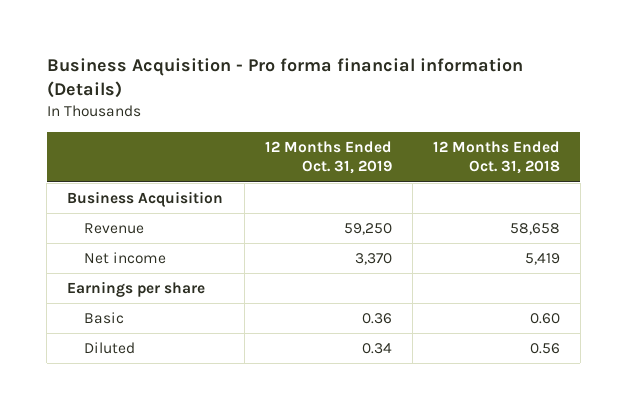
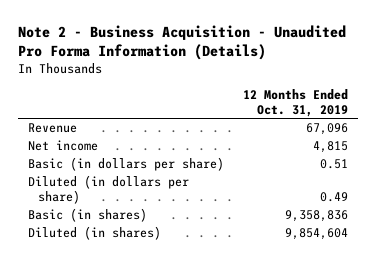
[46,58,523,99] Business Acquisition - Pro forma financial information (Details) -> [17,24,346,61] Note 2 - Business Acquisition - Unaudited Pro Forma Information (Details)
[432,140,560,175] 12 Months Ended Oct. 31, 2018 -> none
[67,190,224,207] Business Acquisition -> none
[67,280,206,297] Earnings per share -> none
[343,222,392,235] 59,250 -> [306,123,349,136] 67,096
[354,252,392,265] 3,370 -> [313,141,349,154] 4,815
[84,311,125,324] Basic -> [27,157,224,172] Basic (in dollars per share)
[361,312,392,324] 0.36 -> [320,159,349,170] 0.51
[84,341,136,354] Diluted -> [27,175,189,205] Diluted (in dollars per share)
[361,342,392,354] 0.34 -> [320,192,349,203] 0.49
none -> [27,208,147,223] Basic (in shares)
none -> [27,226,161,241] Diluted (in shares)

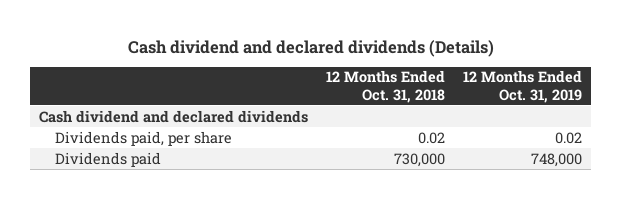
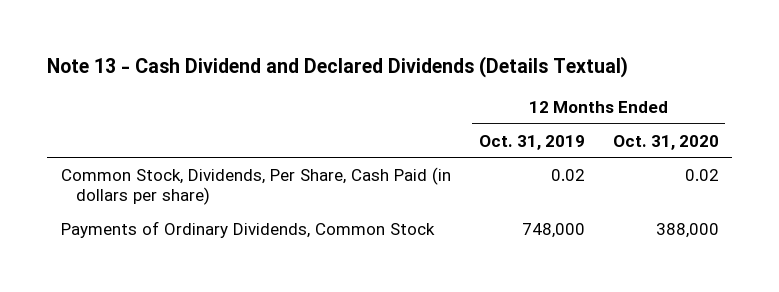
[127,39,494,57] Cash dividend and declared dividends (Details) -> [46,56,628,79] Note 13 - Cash Dividend and Declared Dividends (Details Textual)
[326,70,446,103] 12 Months Ended Oct. 31, 2018 -> none
none -> [612,134,719,150] Oct. 31, 2020
[39,109,309,123] Cash dividend and declared dividends -> none
[54,130,232,146] Dividends paid, per share -> [60,166,451,206] Common Stock, Dividends, Per Share, Cash Paid (in dollars per share)
[54,151,161,167] Dividends paid -> [60,220,435,238] Payments of Ordinary Dividends, Common Stock

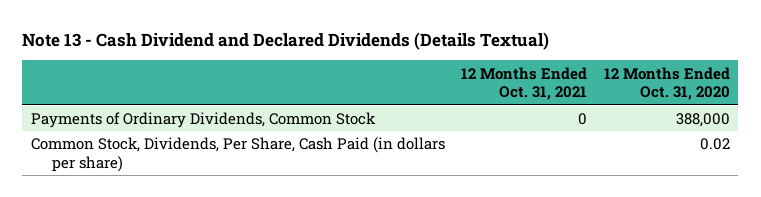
[478,134,585,150] Oct. 31, 2019 -> none
none -> [461,66,588,101] 12 Months Ended Oct. 31, 2021
[60,166,451,206] Common Stock, Dividends, Per Share, Cash Paid (in dollars per share) -> [30,137,445,172] Common Stock, Dividends, Per Share, Cash Paid (in dollars per share)

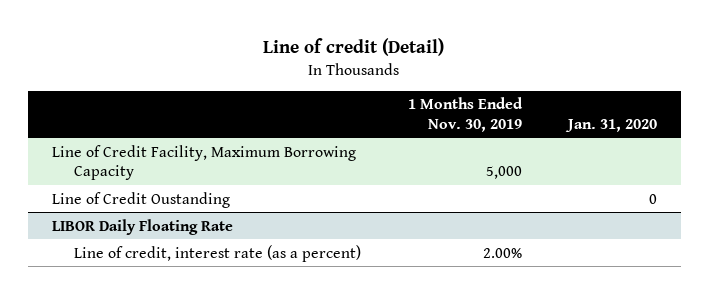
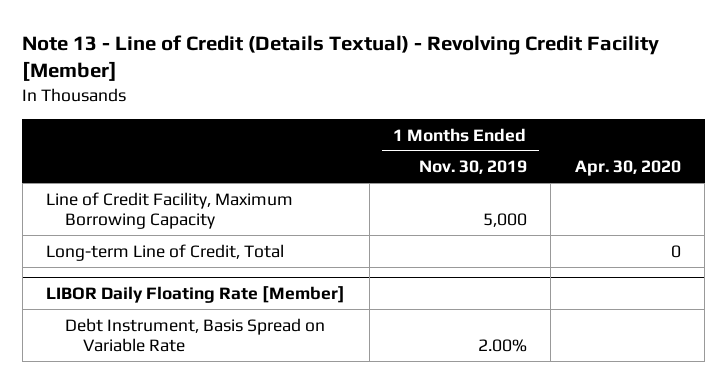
[263,38,445,57] Line of credit (Detail) -> [22,34,660,82] Note 13 - Line of Credit (Details Textual) - Revolving Credit Facility [Member]
[565,118,658,132] Jan. 31, 2020 -> none
none -> [574,160,681,177] Apr. 30, 2020
[51,191,230,208] Line of Credit Oustanding -> [46,243,285,261] Long-term Line of Credit, Total
[51,218,233,235] LIBOR Daily Floating Rate -> [46,285,346,303] LIBOR Daily Floating Rate [Member]
[74,244,362,262] Line of credit, interest rate (as a percent) -> [64,317,325,353] Debt Instrument, Basis Spread on Variable Rate

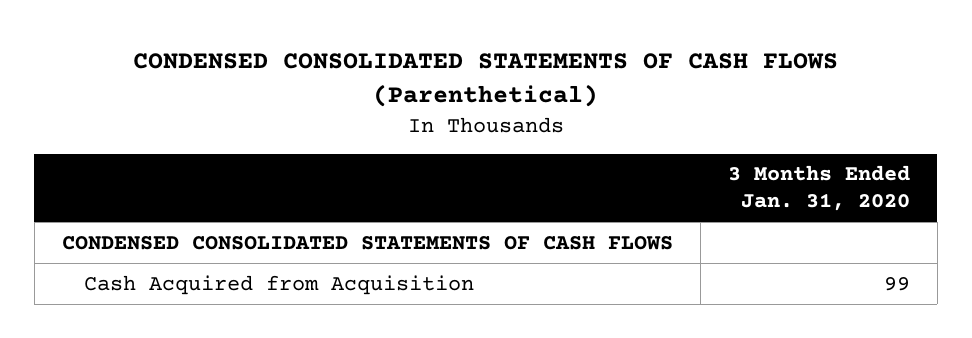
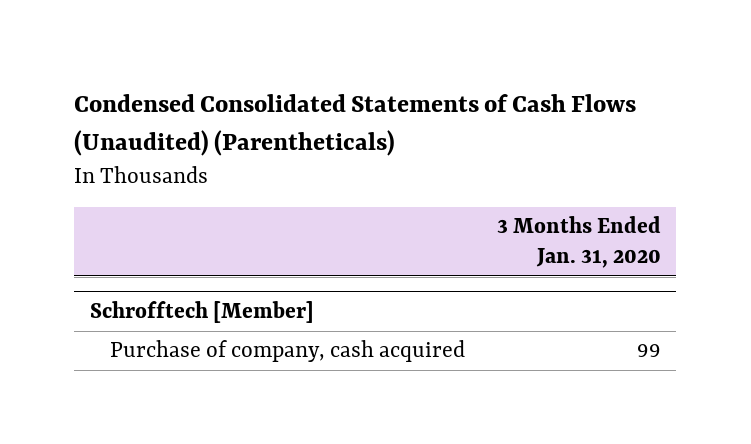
[132,53,838,108] CONDENSED CONSOLIDATED STATEMENTS OF CASH FLOWS (Parenthetical) -> [74,94,637,156] Condensed Consolidated Statements of Cash Flows (Unaudited) (Parentheticals)
[61,235,673,250] CONDENSED CONSOLIDATED STATEMENTS OF CASH FLOWS -> none
none -> [90,301,315,324] Schrofftech [Member]
[83,274,474,295] Cash Acquired from Acquisition -> [110,340,466,363] Purchase of company, cash acquired

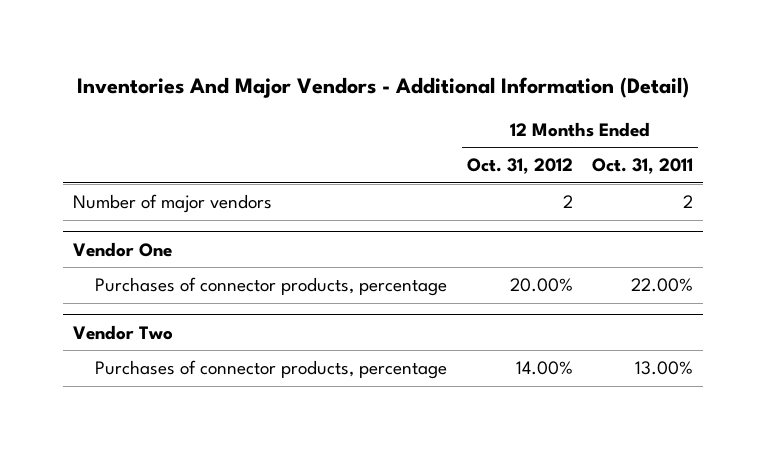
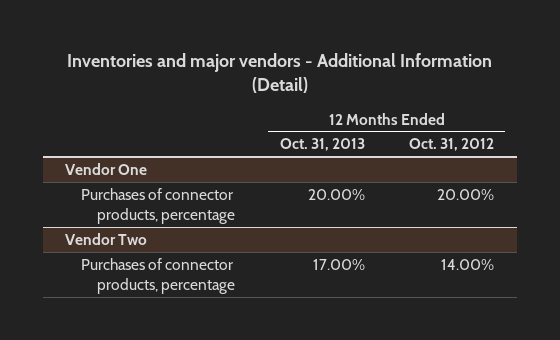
[76,76,689,98] Inventories And Major Vendors - Additional Information (Detail) -> [66,53,492,94] Inventories and major vendors - Additional Information (Detail)
[591,158,693,175] Oct. 31, 2011 -> none
none -> [279,138,365,152] Oct. 31, 2013
[72,194,272,214] Number of major vendors -> none

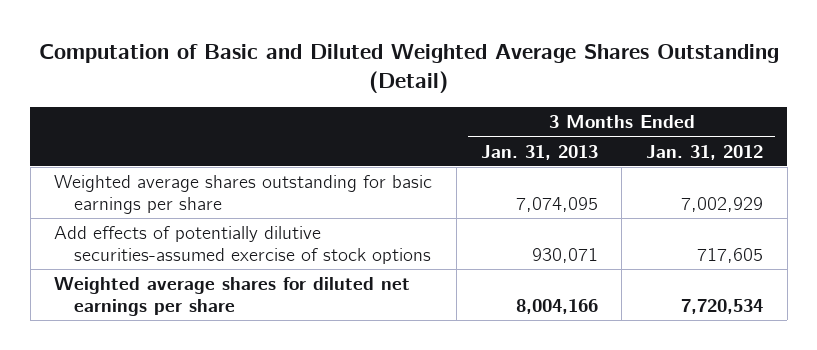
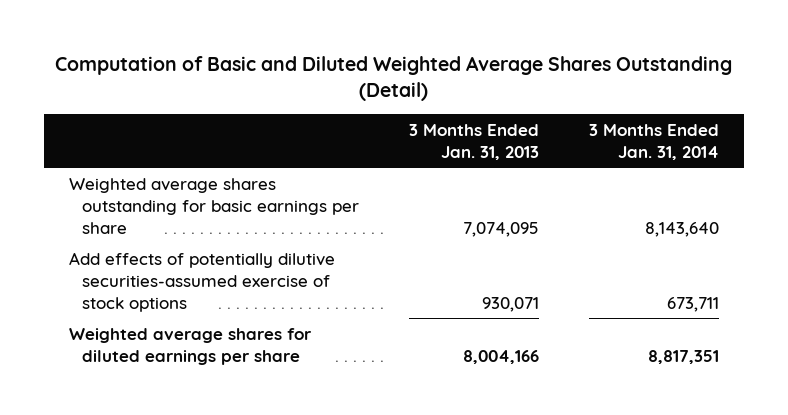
[645,144,763,160] Jan. 31, 2012 -> none
none -> [589,123,720,160] 3 Months Ended Jan. 31, 2014
[54,277,411,316] Weighted average shares for diluted net earnings per share -> [69,327,313,365] Weighted average shares for diluted earnings per share

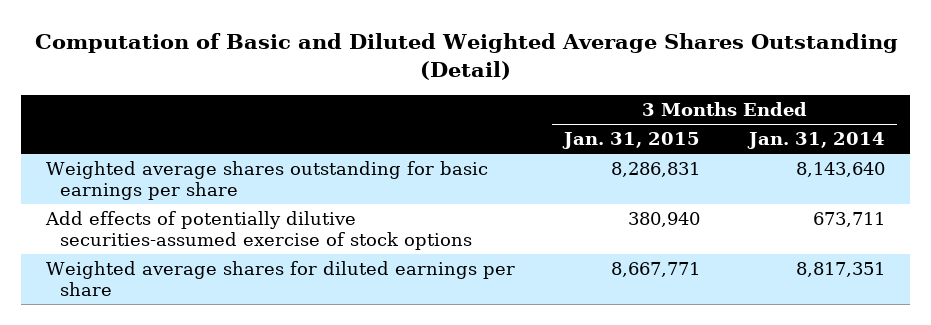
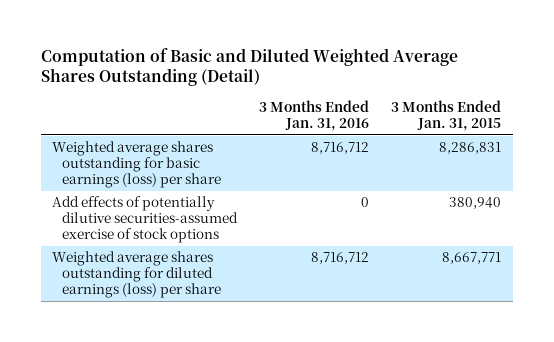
[747,132,886,150] Jan. 31, 2014 -> none
none -> [259,99,370,131] 3 Months Ended Jan. 31, 2016
[45,161,488,201] Weighted average shares outstanding for basic earnings per share -> [52,141,221,189] Weighted average shares outstanding for basic earnings (loss) per share
[45,261,515,297] Weighted average shares for diluted earnings per share -> [52,251,221,299] Weighted average shares outstanding for diluted earnings (loss) per share

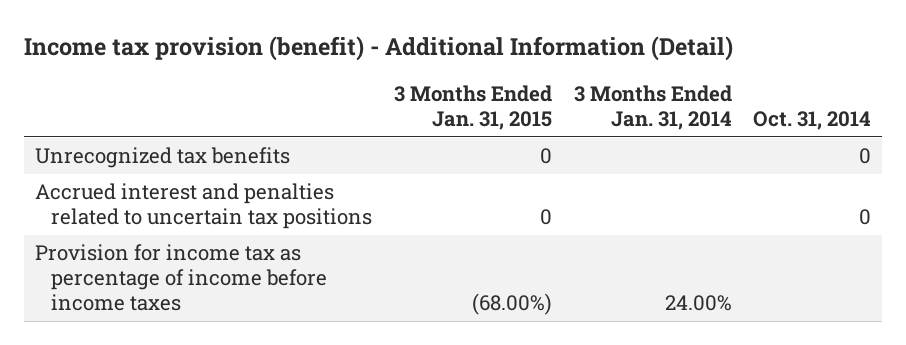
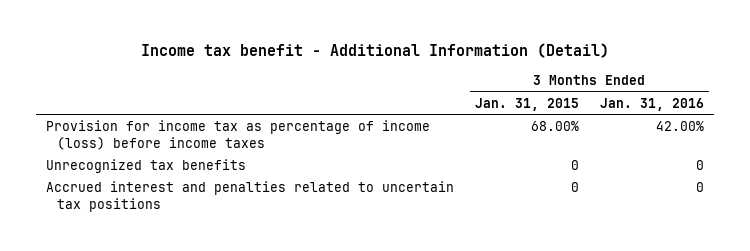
[23,36,733,62] Income tax provision (benefit) - Additional Information (Detail) -> [140,42,609,58] Income tax benefit - Additional Information (Detail)
[573,85,732,131] 3 Months Ended Jan. 31, 2014 -> none
[753,111,872,131] Oct. 31, 2014 -> none
none -> [599,97,704,111] Jan. 31, 2016
none -> [46,120,431,150] Provision for income tax as percentage of income (loss) before income taxes
[34,244,328,312] Provision for income tax as percentage of income before income taxes -> none

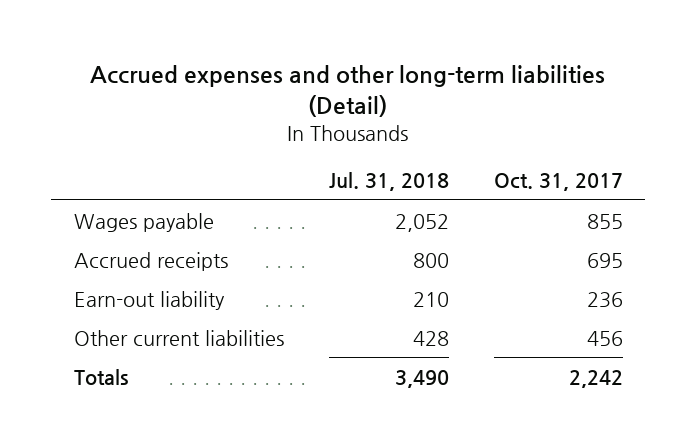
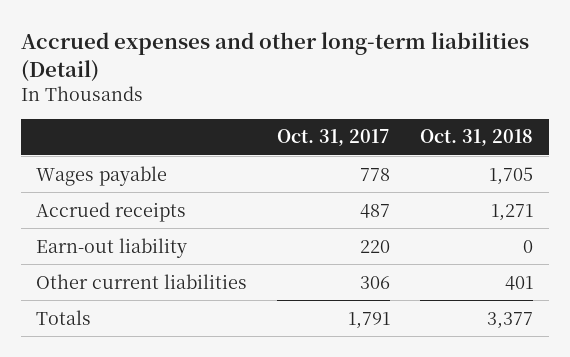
[328,172,449,192] Jul. 31, 2018 -> none
none -> [420,129,534,147] Oct. 31, 2018
[586,213,623,229] 855 -> [360,167,391,181] 778
[586,252,623,268] 695 -> [360,203,391,218] 487
[586,291,623,308] 236 -> [360,239,391,253] 220
[586,330,623,346] 456 -> [360,275,391,289] 306
[568,369,623,388] 2,242 -> [348,311,391,329] 1,791

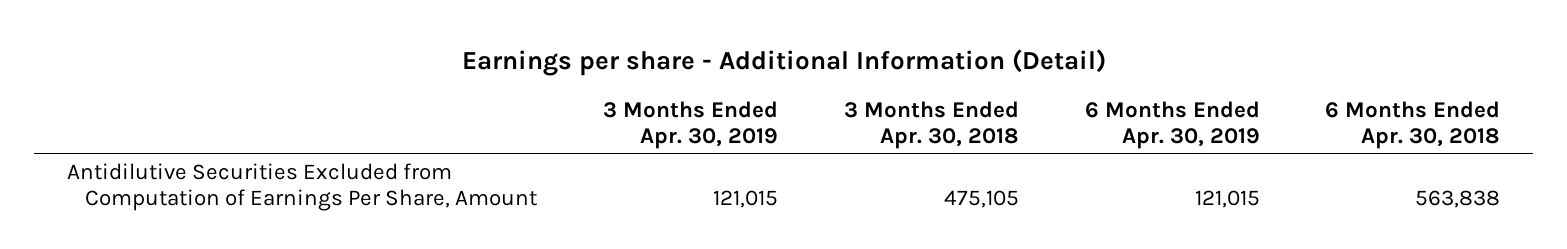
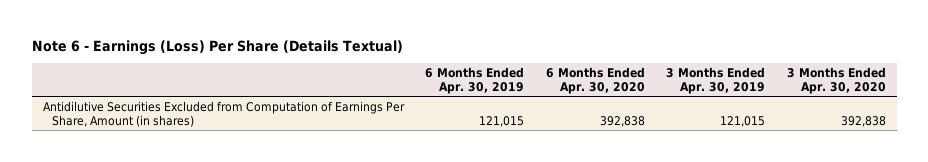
[461,49,1106,77] Earnings per share - Additional Information (Detail) -> [31,39,403,55] Note 6 - Earnings (Loss) Per Share (Details Textual)
[843,100,1019,149] 3 Months Ended Apr. 30, 2018 -> none
[1325,100,1501,149] 6 Months Ended Apr. 30, 2018 -> none
none -> [545,66,645,95] 6 Months Ended Apr. 30, 2020
none -> [786,66,886,95] 3 Months Ended Apr. 30, 2020
[67,162,538,211] Antidilutive Securities Excluded from Computation of Earnings Per Share, Amount -> [42,100,405,128] Antidilutive Securities Excluded from Computation of Earnings Per Share, Amount (in shares)

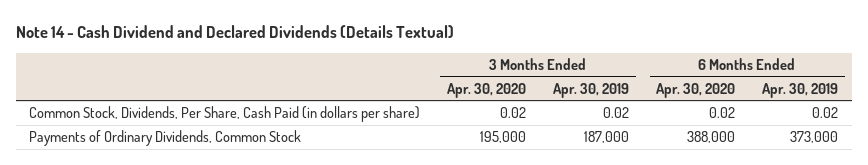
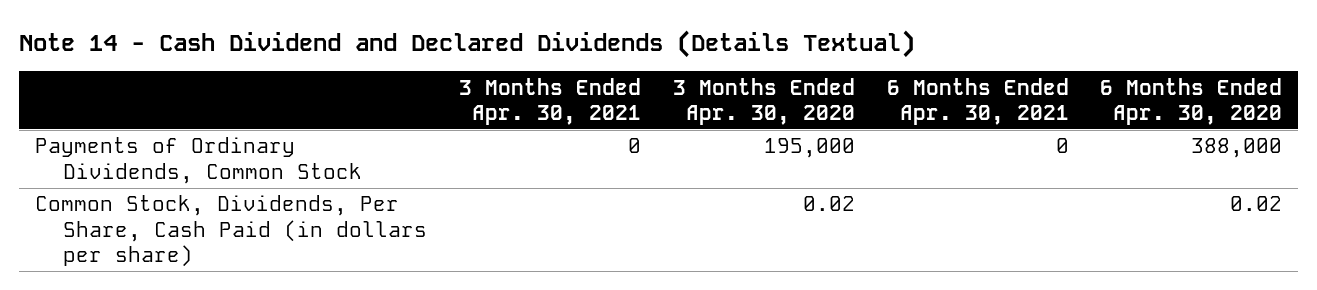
[553,82,630,98] Apr. 30, 2019 -> none
[762,82,839,98] Apr. 30, 2019 -> none
none -> [459,77,642,126] 3 Months Ended Apr. 30, 2021
none -> [886,77,1069,126] 6 Months Ended Apr. 30, 2021
[29,106,421,123] Common Stock, Dividends, Per Share, Cash Paid (in dollars per share) -> [34,195,428,268] Common Stock, Dividends, Per Share, Cash Paid (in dollars per share)

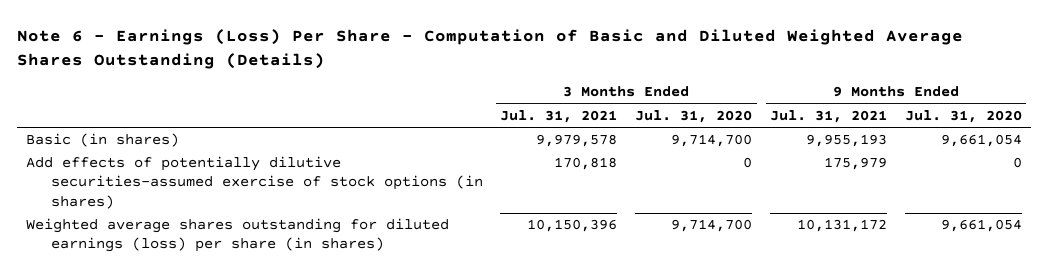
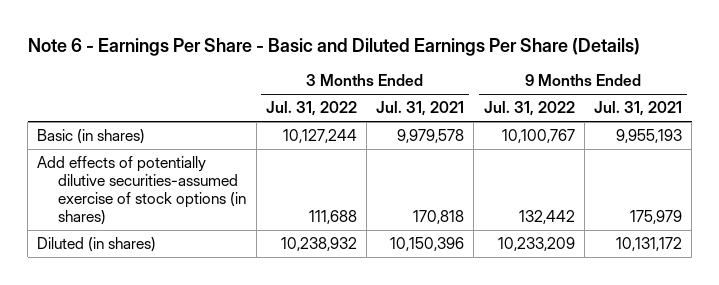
[17,29,964,69] Note 6 - Earnings (Loss) Per Share - Computation of Basic and Diluted Weighted Average Shares Outstanding (Details) -> [27,37,640,56] Note 6 - Earnings Per Share - Basic and Diluted Earnings Per Share (Details)
[635,109,753,123] Jul. 31, 2020 -> none
[904,109,1022,123] Jul. 31, 2020 -> none
none -> [265,101,357,117] Jul. 31, 2022
none -> [483,101,575,117] Jul. 31, 2022
[26,218,450,253] Weighted average shares outstanding for diluted earnings (loss) per share (in shares) -> [37,237,157,253] Diluted (in shares)

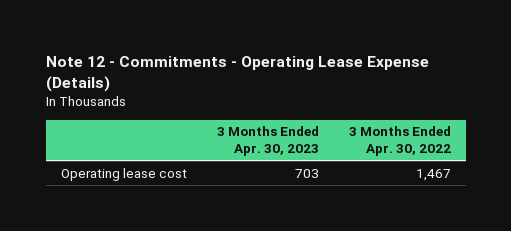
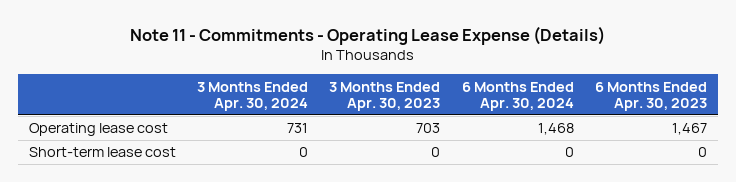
[45,55,429,92] Note 12 - Commitments - Operating Lease Expense (Details) -> [129,25,605,45] Note 11 - Commitments - Operating Lease Expense (Details)
[348,126,451,156] 3 Months Ended Apr. 30, 2022 -> none
none -> [197,81,309,112] 3 Months Ended Apr. 30, 2024
none -> [461,81,574,112] 6 Months Ended Apr. 30, 2024
none -> [594,81,707,112] 6 Months Ended Apr. 30, 2023
none -> [29,147,177,158] Short-term lease cost

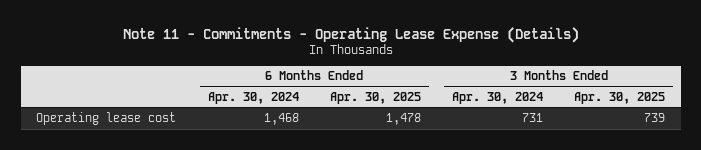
[329,81,441,112] 3 Months Ended Apr. 30, 2023 -> none
[594,81,707,112] 6 Months Ended Apr. 30, 2023 -> none
none -> [329,91,421,104] Apr. 30, 2025
none -> [574,91,666,104] Apr. 30, 2025
[29,147,177,158] Short-term lease cost -> none

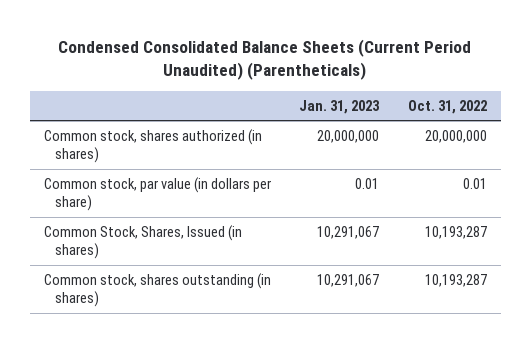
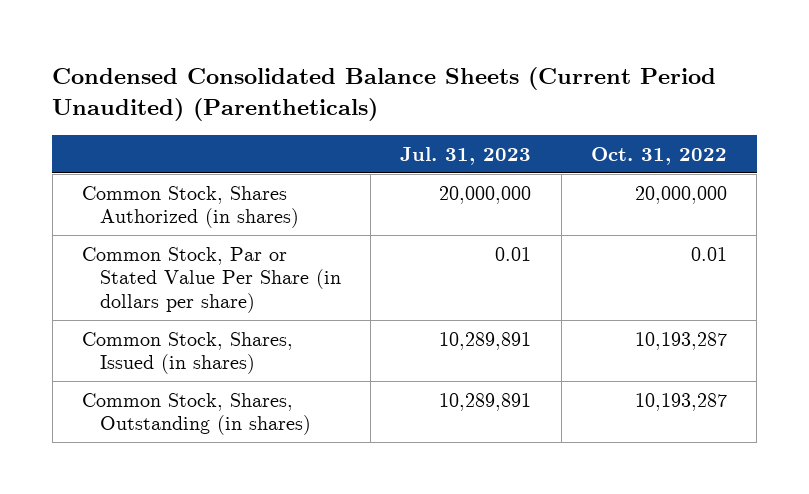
[299,99,381,114] Jan. 31, 2023 -> none
none -> [400,146,532,165] Jul. 31, 2023
[44,129,263,164] Common stock, shares authorized (in shares) -> [82,185,299,229] Common Stock, Shares Authorized (in shares)
[44,177,272,212] Common stock, par value (in dollars per share) -> [82,246,341,313] Common Stock, Par or Stated Value Per Share (in dollars per share)
[44,273,272,308] Common stock, shares outstanding (in shares) -> [82,392,311,436] Common Stock, Shares, Outstanding (in shares)

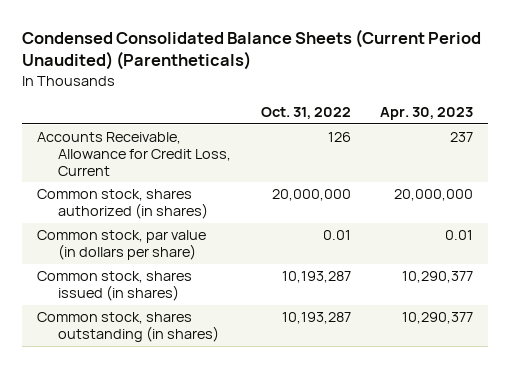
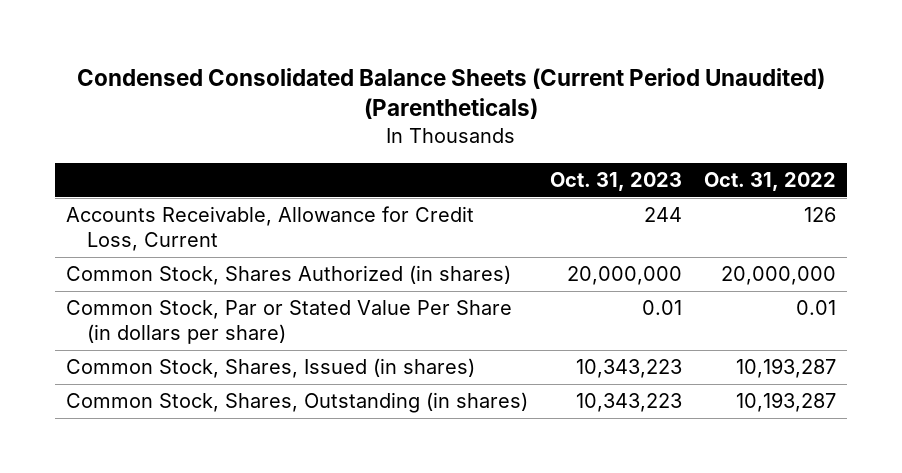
[380,107,474,121] Apr. 30, 2023 -> none
none -> [550,172,683,192] Oct. 31, 2023
[37,189,208,219] Common stock, shares authorized (in shares) -> [66,265,512,286] Common Stock, Shares Authorized (in shares)
[37,230,207,260] Common stock, par value (in dollars per share) -> [66,300,513,344] Common Stock, Par or Stated Value Per Share (in dollars per share)
[37,271,193,301] Common stock, shares issued (in shares) -> [66,358,476,379] Common Stock, Shares, Issued (in shares)
[37,312,219,342] Common stock, shares outstanding (in shares) -> [66,392,529,414] Common Stock, Shares, Outstanding (in shares)

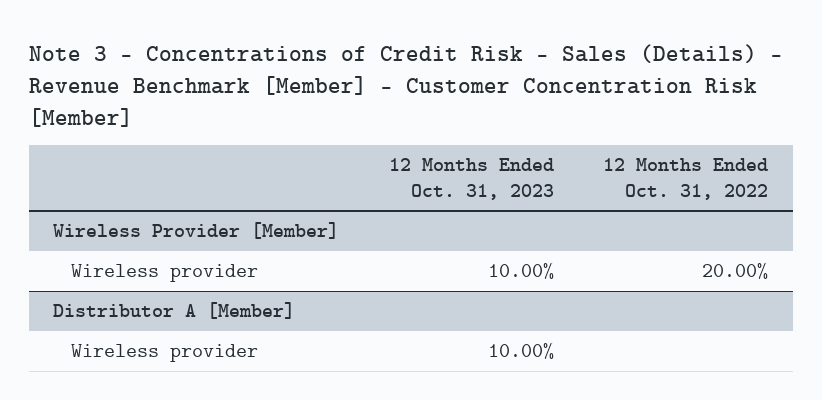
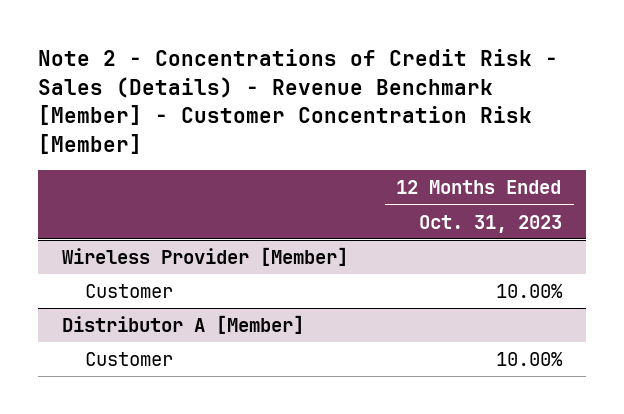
[28,43,783,127] Note 3 - Concentrations of Credit Risk - Sales (Details) - Revenue Benchmark [Member] - Customer Concentration Risk [Member] -> [37,49,558,154] Note 2 - Concentrations of Credit Risk - Sales (Details) - Revenue Benchmark [Member] - Customer Concentration Risk [Member]
[603,158,769,200] 12 Months Ended Oct. 31, 2022 -> none
[71,264,259,283] Wireless provider -> [85,283,174,298] Customer
[71,344,259,363] Wireless provider -> [85,351,174,366] Customer

